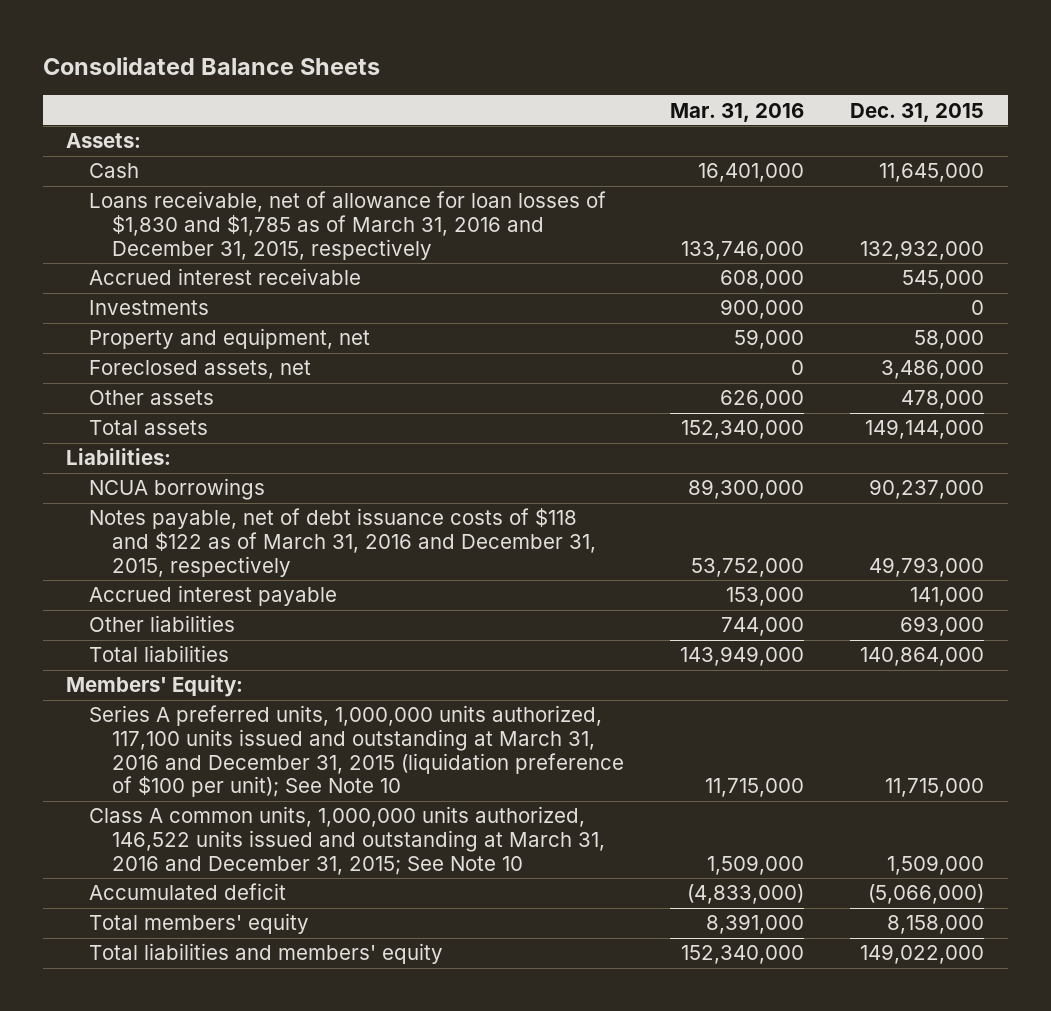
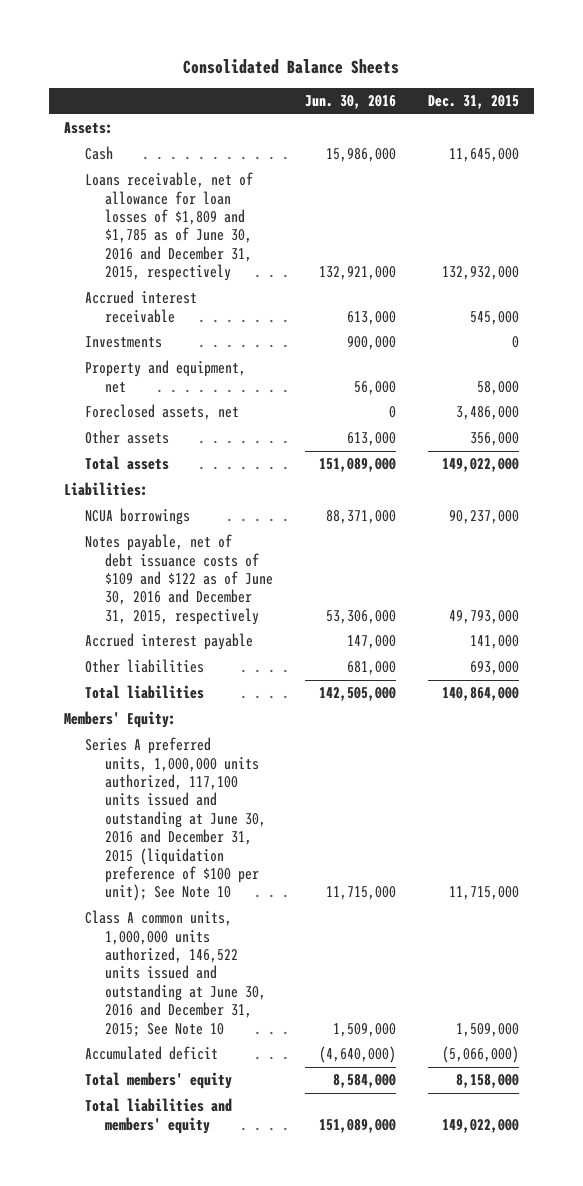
[670,102,805,122] Mar. 31, 2016 -> none
none -> [304,95,396,110] Jun. 30, 2016
[89,191,607,260] Loans receivable, net of allowance for loan losses of $1,830 and $1,785 as of March 31, 2016 and December 31, 2015, respectively -> [84,172,253,282] Loans receivable, net of allowance for loan losses of $1,809 and $1,785 as of June 30, 2016 and December 31, 2015, respectively
[901,390,985,410] 478,000 -> [469,432,519,447] 356,000
[865,419,985,440] 149,144,000 -> [441,458,519,473] 149,022,000
[89,508,596,577] Notes payable, net of debt issuance costs of $118 and $122 as of March 31, 2016 and December 31, 2015, respectively -> [84,534,274,625] Notes payable, net of debt issuance costs of $109 and $122 as of June 30, 2016 and December 31, 2015, respectively
[89,705,624,798] Series A preferred units, 1,000,000 units authorized, 117,100 units issued and outstanding at March 31, 2016 and December 31, 2015 (liquidation preference of $100 per unit); See Note 10 -> [84,737,267,902] Series A preferred units, 1,000,000 units authorized, 117,100 units issued and outstanding at June 30, 2016 and December 31, 2015 (liquidation preference of $100 per unit); See Note 10
[89,806,605,875] Class A common units, 1,000,000 units authorized, 146,522 units issued and outstanding at March 31, 2016 and December 31, 2015; See Note 10 -> [84,910,267,1037] Class A common units, 1,000,000 units authorized, 146,522 units issued and outstanding at June 30, 2016 and December 31, 2015; See Note 10

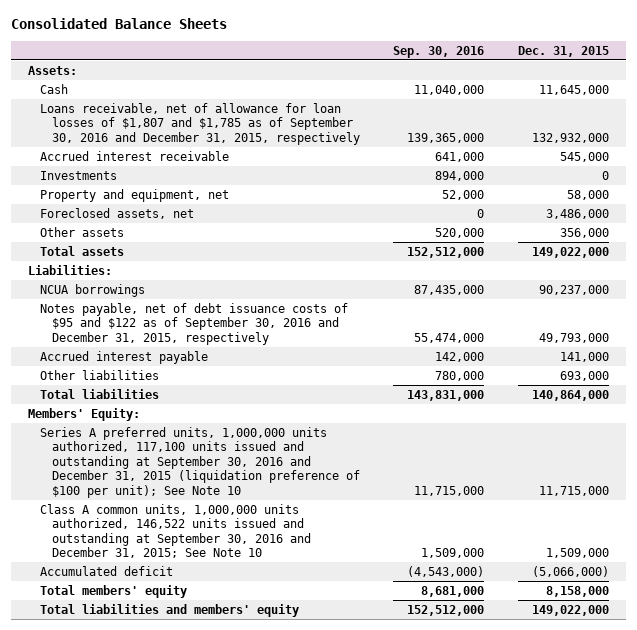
[304,95,396,110] Jun. 30, 2016 -> none
none -> [393,45,485,58] Sep. 30, 2016
[84,172,253,282] Loans receivable, net of allowance for loan losses of $1,809 and $1,785 as of June 30, 2016 and December 31, 2015, respectively -> [39,102,360,145] Loans receivable, net of allowance for loan losses of $1,807 and $1,785 as of September 30, 2016 and December 31, 2015, respectively
[84,534,274,625] Notes payable, net of debt issuance costs of $109 and $122 as of June 30, 2016 and December 31, 2015, respectively -> [39,302,348,345] Notes payable, net of debt issuance costs of $95 and $122 as of September 30, 2016 and December 31, 2015, respectively
[84,737,267,902] Series A preferred units, 1,000,000 units authorized, 117,100 units issued and outstanding at June 30, 2016 and December 31, 2015 (liquidation preference of $100 per unit); See Note 10 -> [39,426,360,498] Series A preferred units, 1,000,000 units authorized, 117,100 units issued and outstanding at September 30, 2016 and December 31, 2015 (liquidation preference of $100 per unit); See Note 10
[84,910,267,1037] Class A common units, 1,000,000 units authorized, 146,522 units issued and outstanding at June 30, 2016 and December 31, 2015; See Note 10 -> [39,503,311,559] Class A common units, 1,000,000 units authorized, 146,522 units issued and outstanding at September 30, 2016 and December 31, 2015; See Note 10

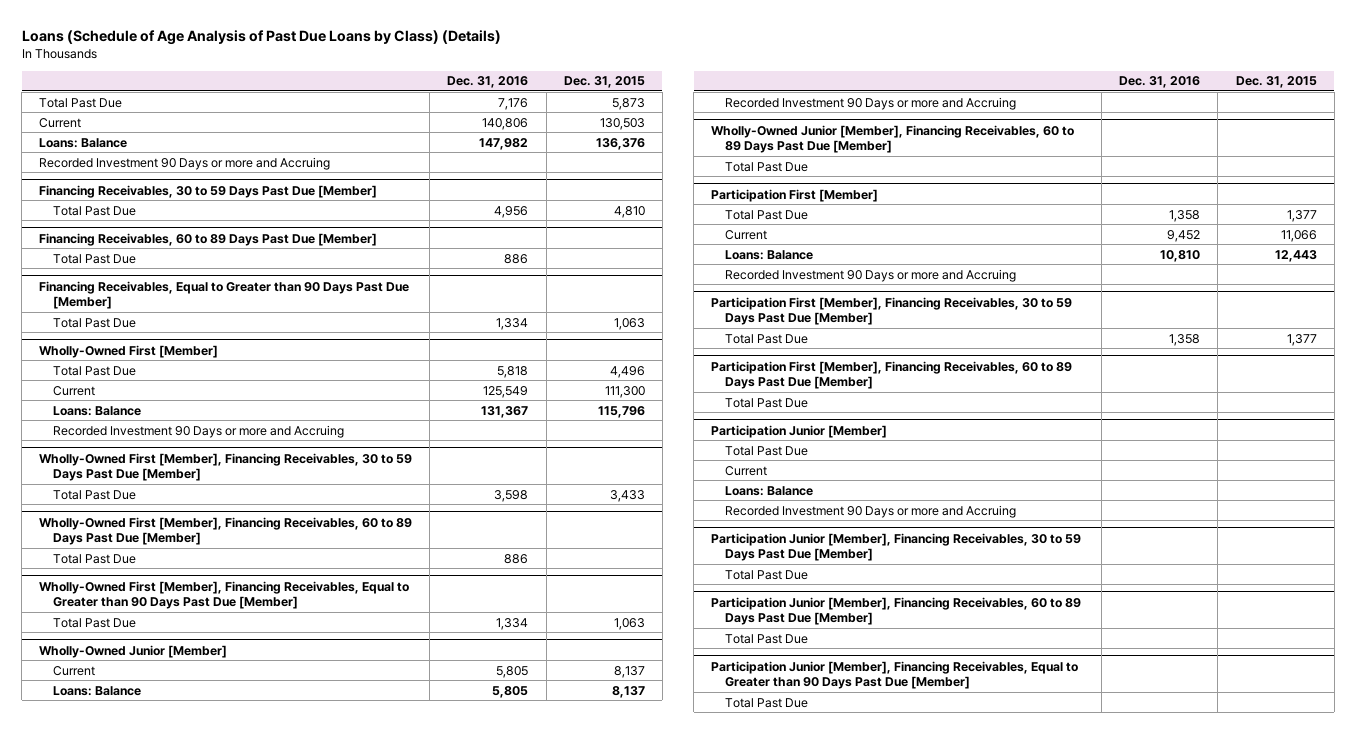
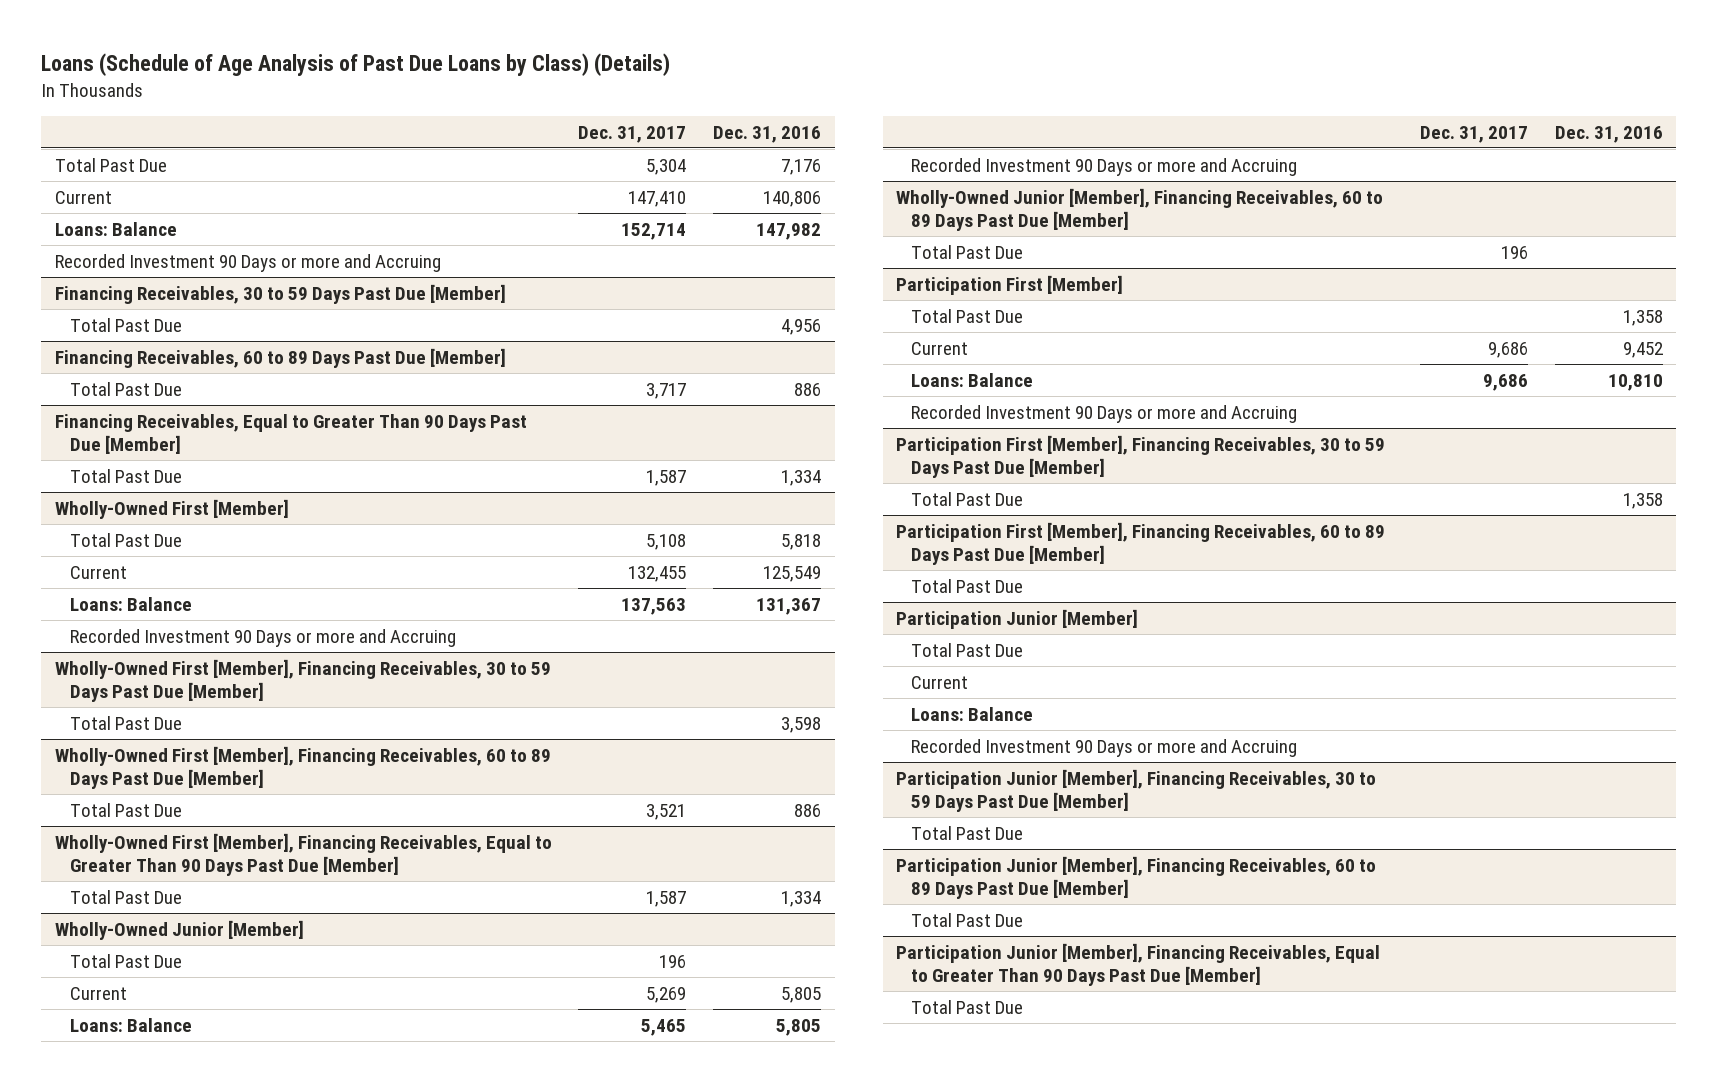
[563,76,645,89] Dec. 31, 2015 -> none
none -> [578,125,687,143] Dec. 31, 2017
[39,280,410,310] Financing Receivables, Equal to Greater than 90 Days Past Due [Member] -> [54,413,527,455] Financing Receivables, Equal to Greater Than 90 Days Past Due [Member]
[39,580,410,610] Wholly-Owned First [Member], Financing Receivables, Equal to Greater than 90 Days Past Due [Member] -> [54,832,552,877] Wholly-Owned First [Member], Financing Receivables, Equal to Greater Than 90 Days Past Due [Member]
none -> [69,953,182,968] Total Past Due
[711,660,1079,690] Participation Junior [Member], Financing Receivables, Equal to Greater than 90 Days Past Due [Member] -> [895,942,1380,987] Participation Junior [Member], Financing Receivables, Equal to Greater Than 90 Days Past Due [Member]

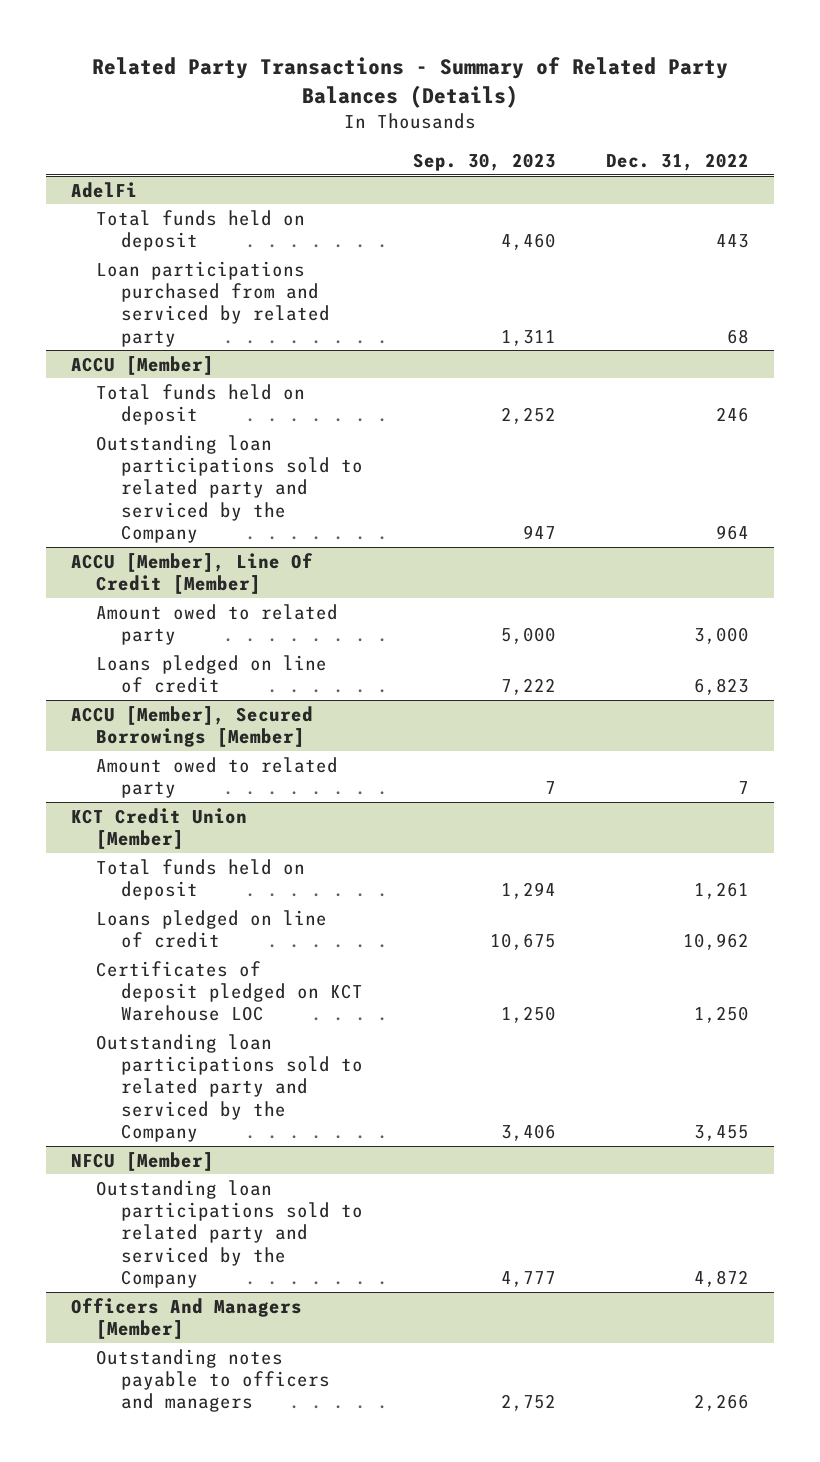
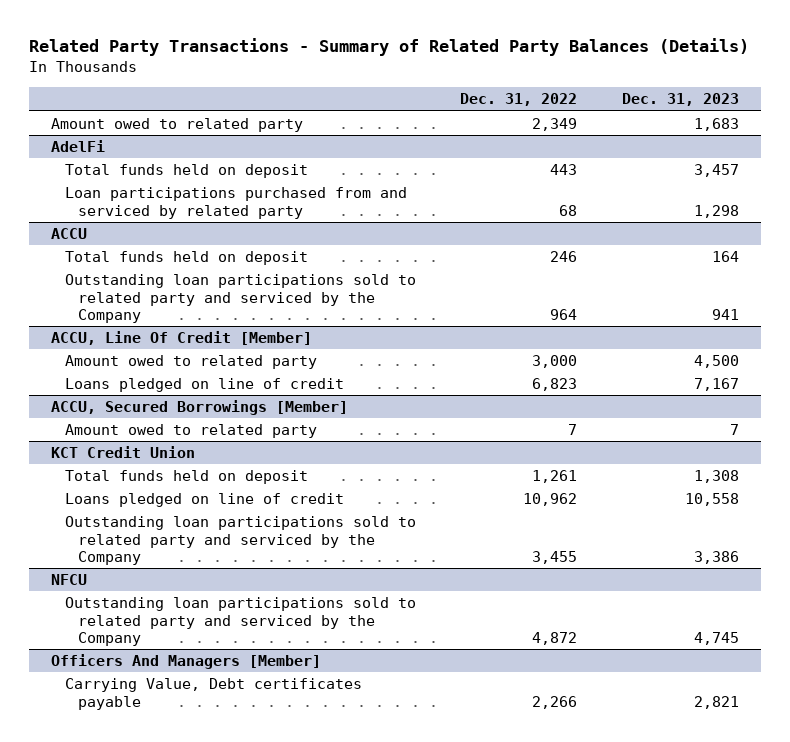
[413,153,557,172] Sep. 30, 2023 -> none
none -> [621,93,739,107] Dec. 31, 2023
none -> [51,118,304,133] Amount owed to related party
[70,355,214,375] ACCU [Member] -> [51,228,88,240] ACCU
[70,552,313,594] ACCU [Member], Line Of Credit [Member] -> [51,331,313,346] ACCU, Line Of Credit [Member]
[70,705,313,747] ACCU [Member], Secured Borrowings [Member] -> [51,400,349,416] ACCU, Secured Borrowings [Member]
[70,807,247,849] KCT Credit Union [Member] -> [51,446,196,459] KCT Credit Union
[96,960,364,1022] Certificates of deposit pledged on KCT Warehouse LOC -> none
[70,1151,214,1171] NFCU [Member] -> [51,574,88,586] NFCU
[96,1348,331,1413] Outstanding notes payable to officers and managers -> [64,678,362,710] Carrying Value, Debt certificates payable

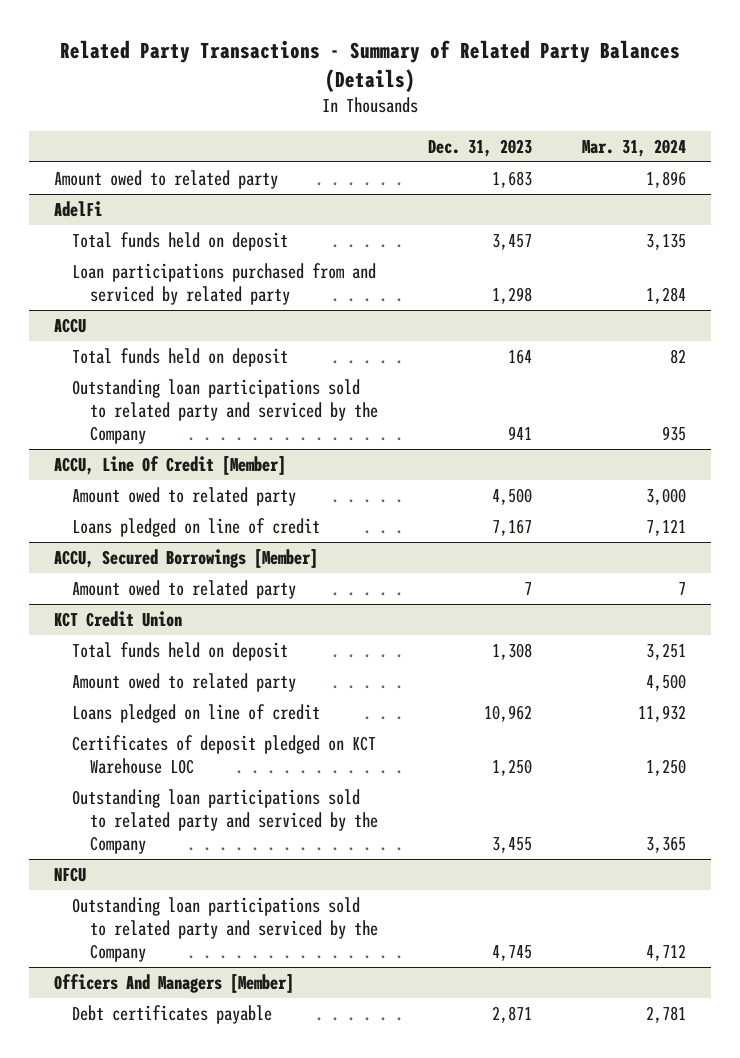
[460,93,578,107] Dec. 31, 2022 -> none
none -> [581,138,686,157] Mar. 31, 2024
none -> [71,672,296,692] Amount owed to related party
[684,493,739,507] 10,558 -> [483,704,532,722] 10,962
none -> [71,734,376,775] Certificates of deposit pledged on KCT Warehouse LOC
[693,551,739,565] 3,386 -> [491,837,532,854] 3,455
[64,678,362,710] Carrying Value, Debt certificates payable -> [71,1004,272,1024] Debt certificates payable
[693,695,739,709] 2,821 -> [491,1005,532,1023] 2,871

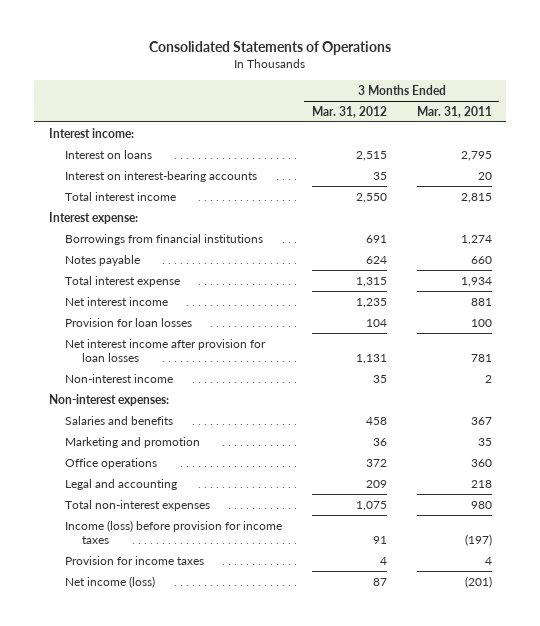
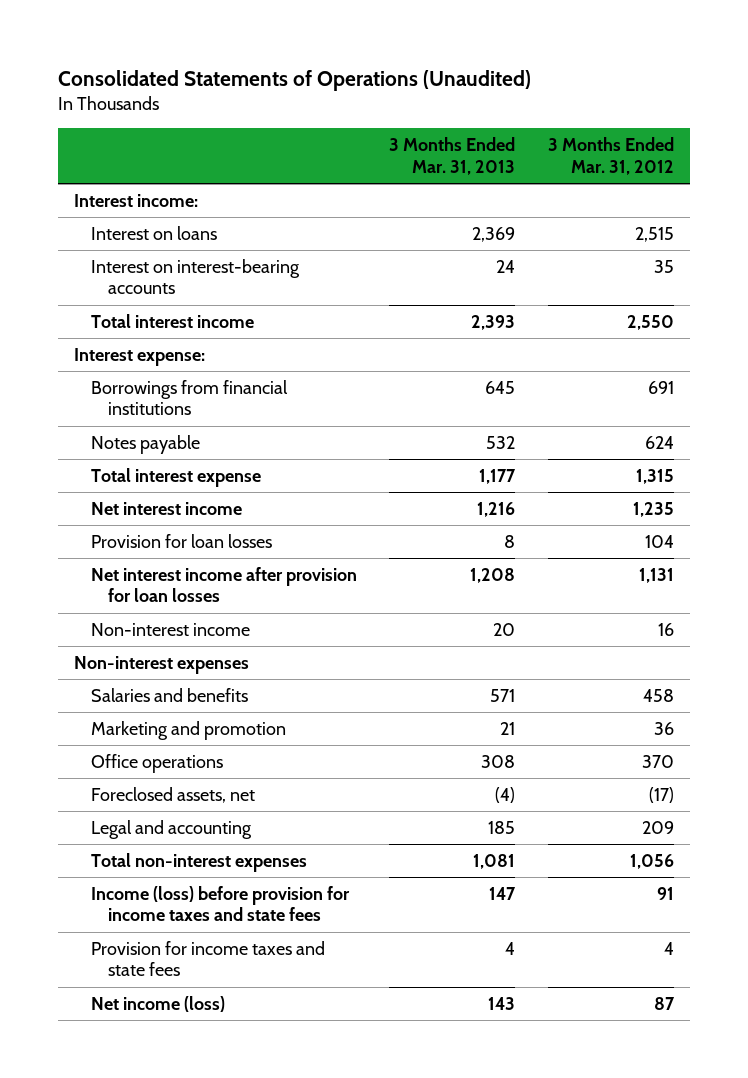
[149,41,392,56] Consolidated Statements of Operations -> [57,70,531,92] Consolidated Statements of Operations (Unaudited)
[416,105,492,118] Mar. 31, 2011 -> none
none -> [389,137,516,175] 3 Months Ended Mar. 31, 2013
[372,374,387,383] 35 -> [657,622,674,636] 16
[48,393,169,406] Non-interest expenses: -> [74,655,250,674] Non-interest expenses
[365,458,387,467] 372 -> [641,754,674,768] 370
none -> [91,786,256,803] Foreclosed assets, net
[355,500,387,511] 1,075 -> [629,853,674,869] 1,056
[65,519,283,544] Income (loss) before provision for income taxes -> [91,885,351,922] Income (loss) before provision for income taxes and state fees
[65,555,205,565] Provision for income taxes -> [91,940,326,977] Provision for income taxes and state fees

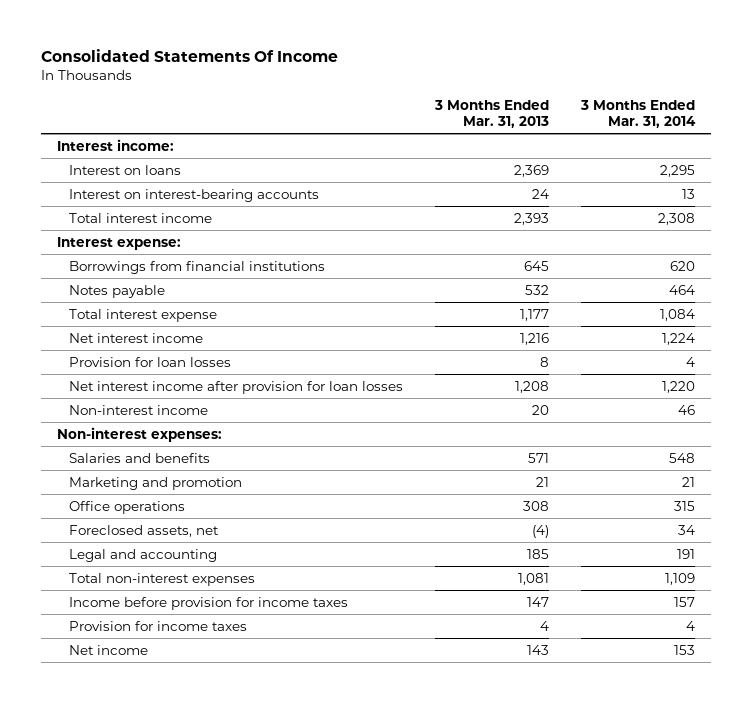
[57,70,531,92] Consolidated Statements of Operations (Unaudited) -> [40,48,338,62] Consolidated Statements Of Income
[547,137,674,175] 3 Months Ended Mar. 31, 2012 -> none
none -> [579,99,696,128] 3 Months Ended Mar. 31, 2014
[74,655,250,674] Non-interest expenses -> [56,426,222,442] Non-interest expenses:
[91,885,351,922] Income (loss) before provision for income taxes and state fees -> [69,596,349,610] Income before provision for income taxes
[91,940,326,977] Provision for income taxes and state fees -> [69,620,248,631] Provision for income taxes
[91,995,226,1012] Net income (loss) -> [69,644,149,655] Net income

